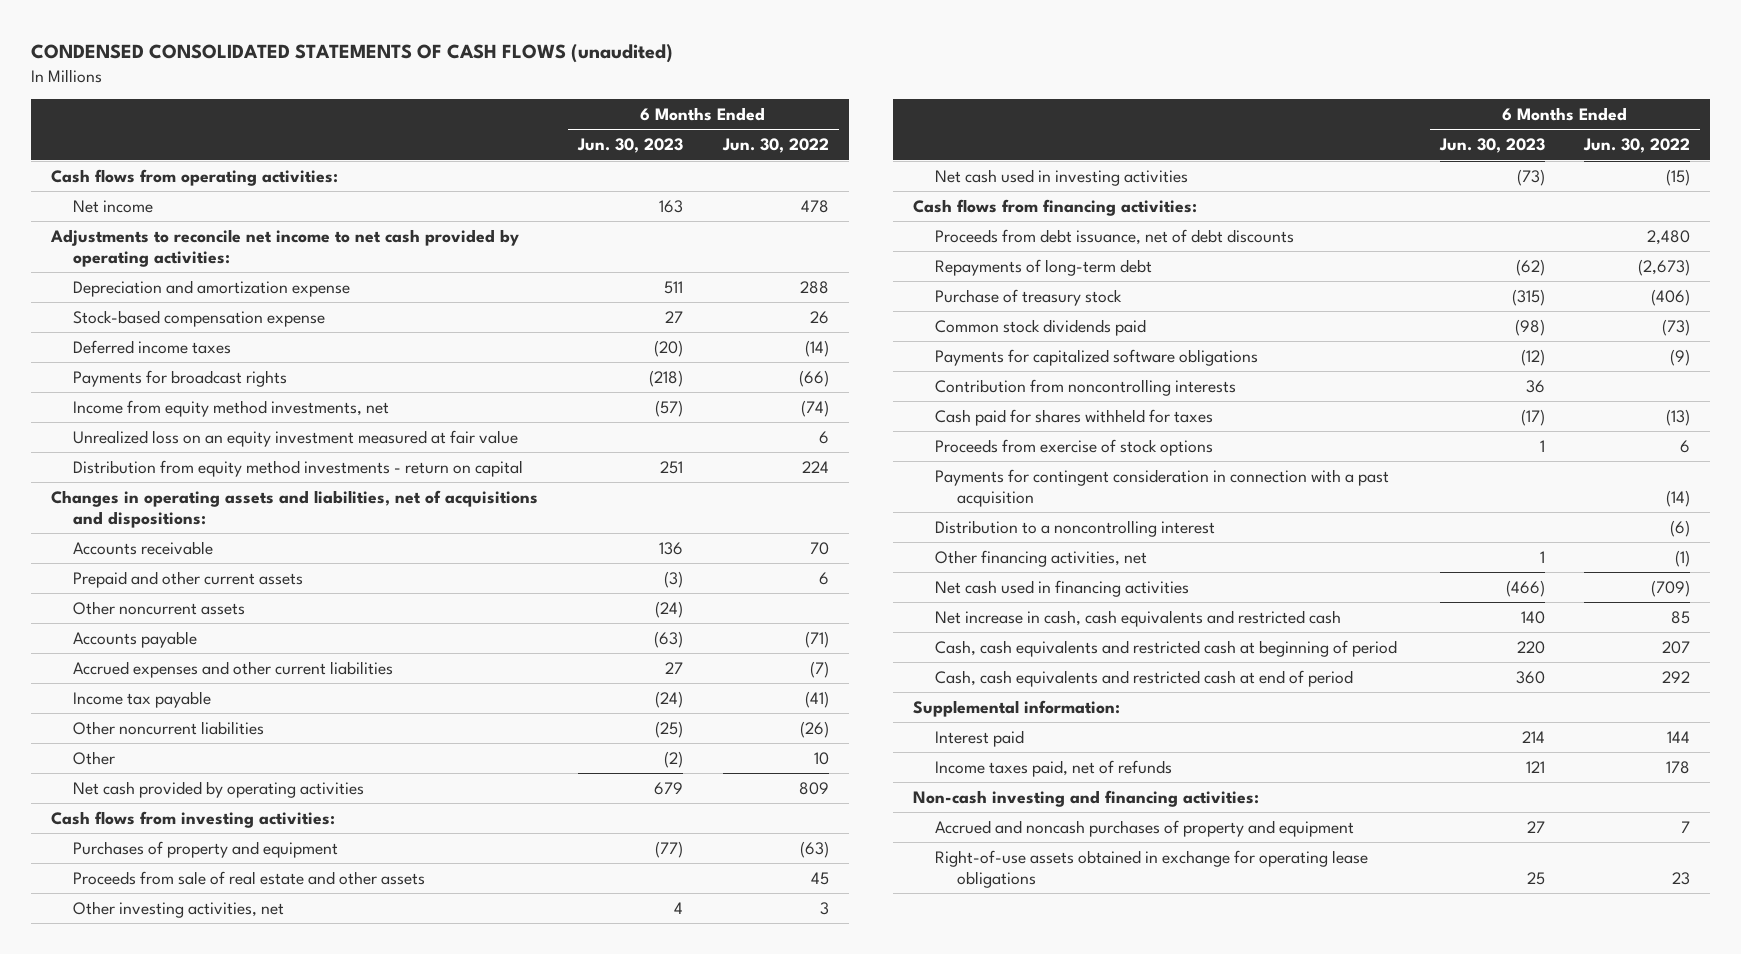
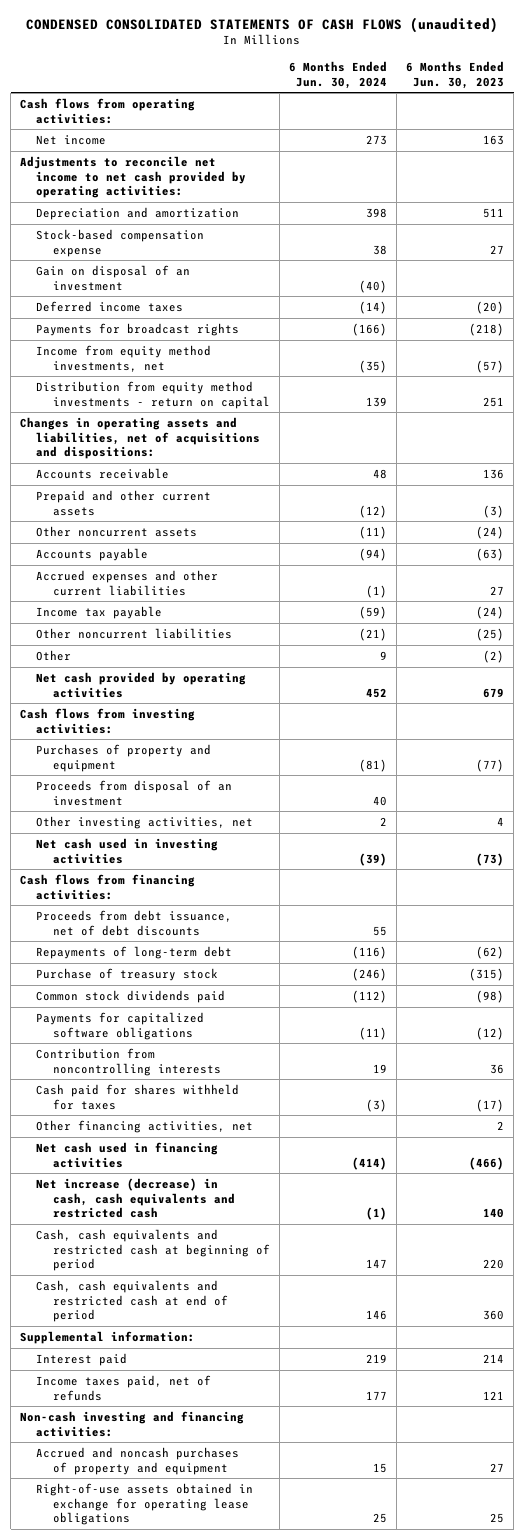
[721,138,829,154] Jun. 30, 2022 -> none
none -> [288,60,387,89] 6 Months Ended Jun. 30, 2024
[73,279,351,297] Depreciation and amortization expense -> [36,206,240,220] Depreciation and amortization
none -> [36,264,191,291] Gain on disposal of an investment
[73,429,519,447] Unrealized loss on an equity investment measured at fair value -> none
[73,870,426,885] Proceeds from sale of real estate and other assets -> none
none -> [36,779,233,806] Proceeds from disposal of an investment
[934,438,1213,456] Proceeds from exercise of stock options -> none
[934,468,1389,508] Payments for contingent consideration in connection with a past acquisition -> none
[934,519,1215,537] Distribution to a noncontrolling interest -> none
[1539,550,1545,563] 1 -> [497,1120,505,1130] 2
[934,609,1341,627] Net increase in cash, cash equivalents and restricted cash -> [36,1177,235,1219] Net increase (decrease) in cash, cash equivalents and restricted cash

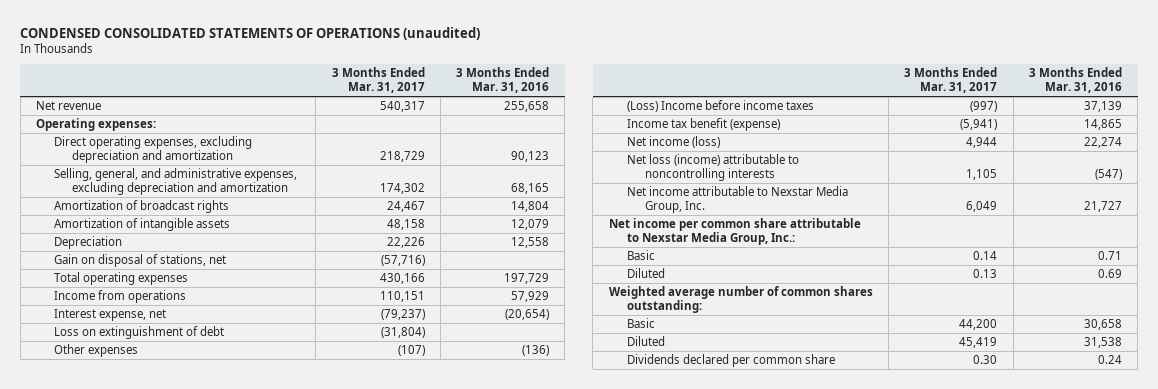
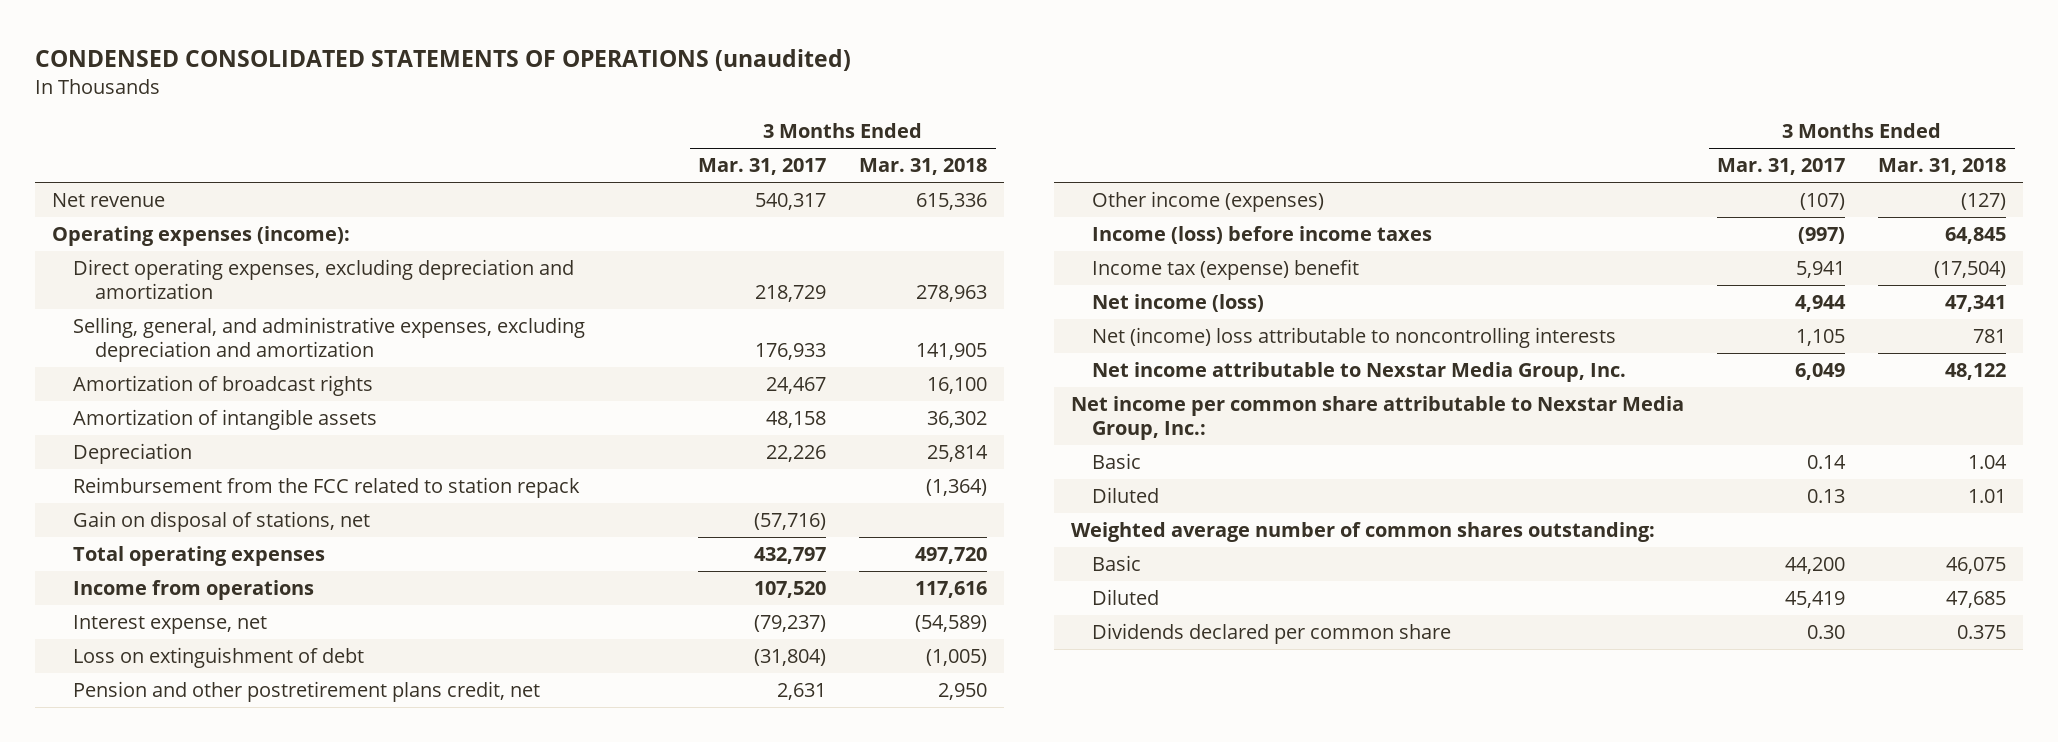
[456,66,550,94] 3 Months Ended Mar. 31, 2016 -> none
none -> [859,158,988,176] Mar. 31, 2018
[35,117,156,131] Operating expenses: -> [51,226,350,247] Operating expenses (income):
[379,183,425,195] 174,302 -> [755,342,827,360] 176,933
none -> [73,477,581,499] Reimbursement from the FCC related to station repack
[379,272,425,284] 430,166 -> [754,547,827,565] 432,797
[379,290,425,302] 110,151 -> [754,581,827,599] 107,520
none -> [73,681,541,703] Pension and other postretirement plans credit, net
[53,343,138,357] Other expenses -> [1092,191,1325,213] Other income (expenses)
[626,99,814,112] (Loss) Income before income taxes -> [1092,226,1433,245] Income (loss) before income taxes
[626,117,780,131] Income tax benefit (expense) -> [1092,259,1360,281] Income tax (expense) benefit
[960,118,998,130] (5,941) -> [1795,261,1845,279] 5,941
[626,153,799,182] Net loss (income) attributable to noncontrolling interests -> [1092,327,1617,349] Net (income) loss attributable to noncontrolling interests

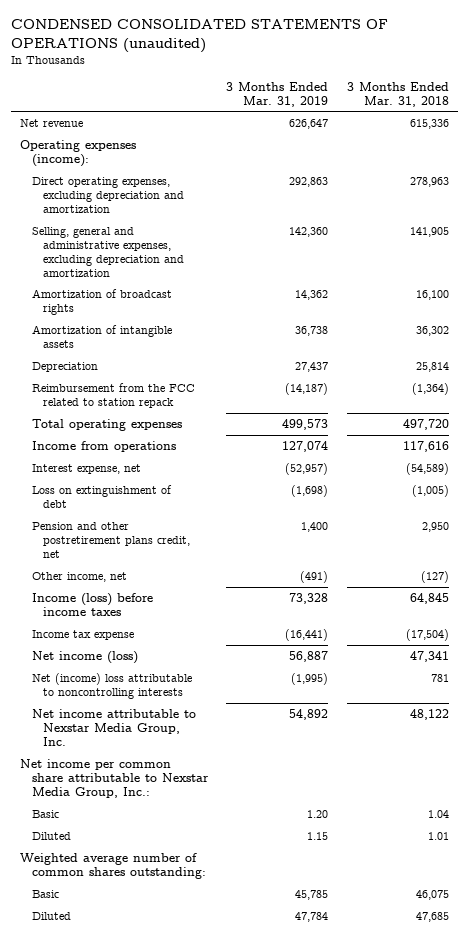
[698,158,827,176] Mar. 31, 2017 -> none
none -> [226,81,329,107] 3 Months Ended Mar. 31, 2019
[73,317,586,362] Selling, general, and administrative expenses, excluding depreciation and amortization -> [31,227,185,277] Selling, general and administrative expenses, excluding depreciation and amortization
[73,511,371,533] Gain on disposal of stations, net -> none
[1092,191,1325,213] Other income (expenses) -> [31,572,127,583] Other income, net
[1092,259,1360,281] Income tax (expense) benefit -> [31,630,134,641] Income tax expense
[1092,623,1452,645] Dividends declared per common share -> none

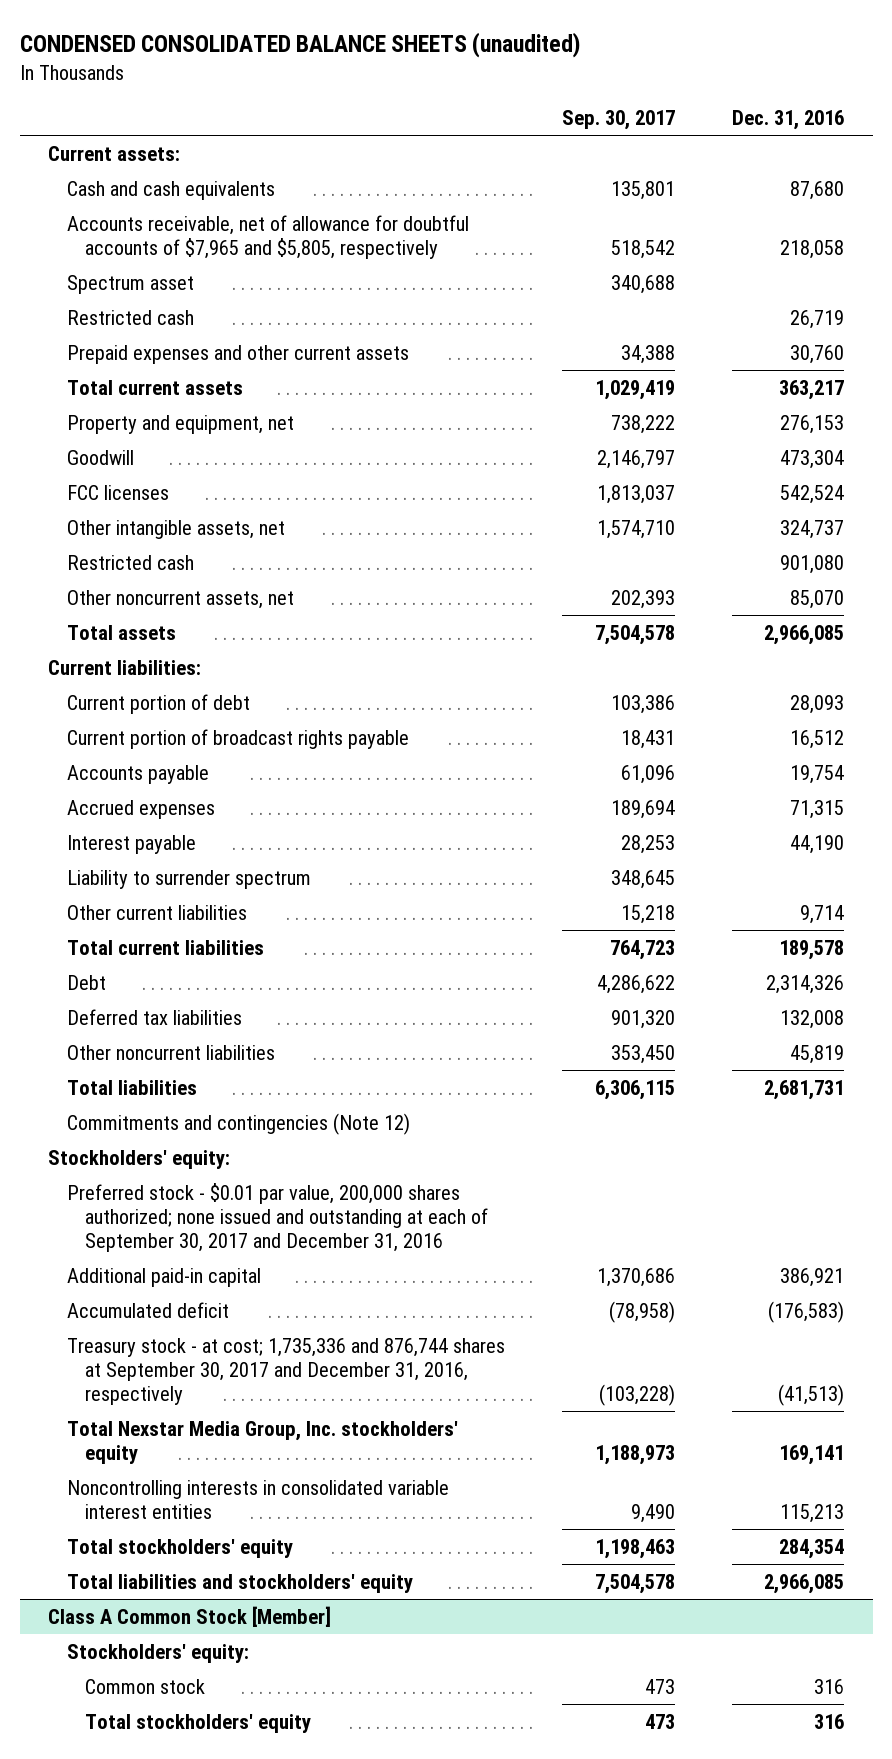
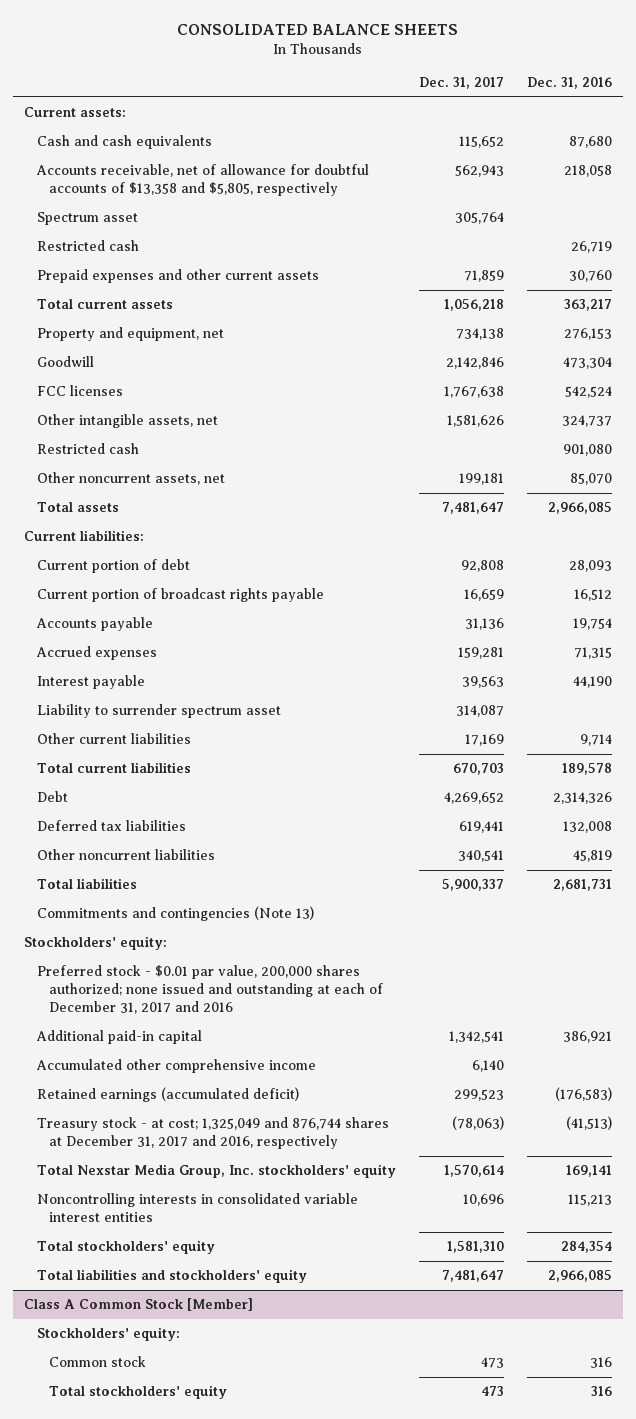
[19,31,580,58] CONDENSED CONSOLIDATED BALANCE SHEETS (unaudited) -> [177,23,459,35] CONSOLIDATED BALANCE SHEETS
[561,110,675,131] Sep. 30, 2017 -> none
none -> [418,77,504,90] Dec. 31, 2017
[66,214,469,259] Accounts receivable, net of allowance for doubtful accounts of $7,965 and $5,805, respectively -> [35,164,369,197] Accounts receivable, net of allowance for doubtful accounts of $13,358 and $5,805, respectively
[66,869,311,889] Liability to surrender spectrum -> [36,704,281,719] Liability to surrender spectrum asset
[66,1112,410,1135] Commitments and contingencies (Note 12) -> [36,906,314,922] Commitments and contingencies (Note 13)
[66,1182,489,1252] Preferred stock - $0.01 par value, 200,000 shares authorized; none issued and outstanding at each of September 30, 2017 and December 31, 2016 -> [36,965,384,1015] Preferred stock - $0.01 par value, 200,000 shares authorized; none issued and outstanding at each of December 31, 2017 and 2016
none -> [35,1059,316,1074] Accumulated other comprehensive income
[66,1301,229,1318] Accumulated deficit -> [36,1087,299,1103] Retained earnings (accumulated deficit)
[66,1337,505,1405] Treasury stock - at cost; 1,735,336 and 876,744 shares at September 30, 2017 and December 31, 2016, respectively -> [36,1117,389,1150] Treasury stock - at cost; 1,325,049 and 876,744 shares at December 31, 2017 and 2016, respectively

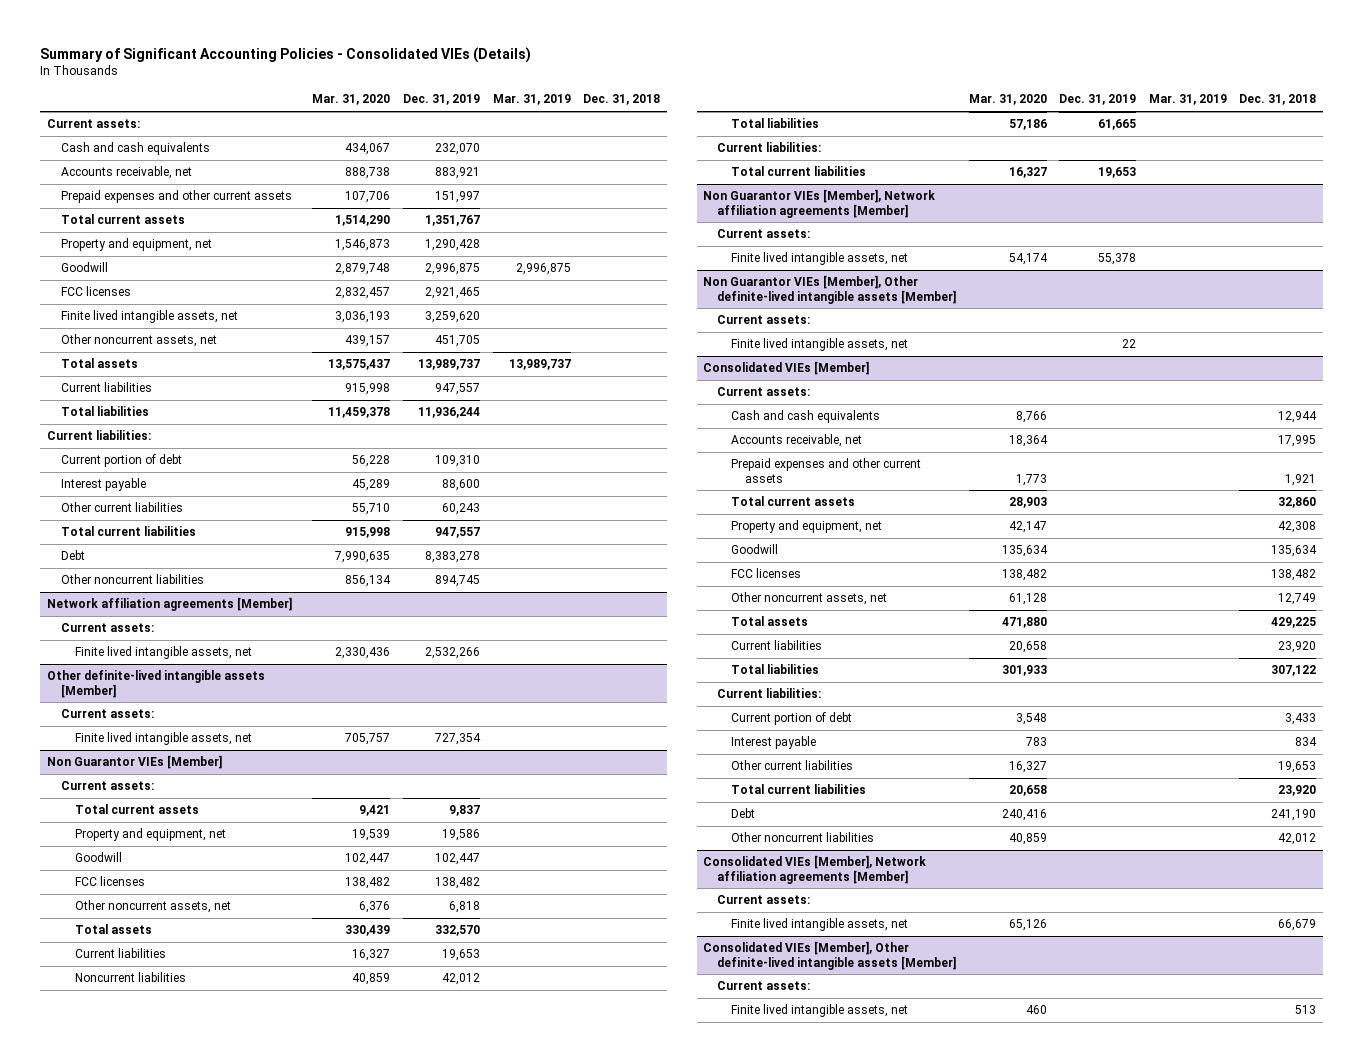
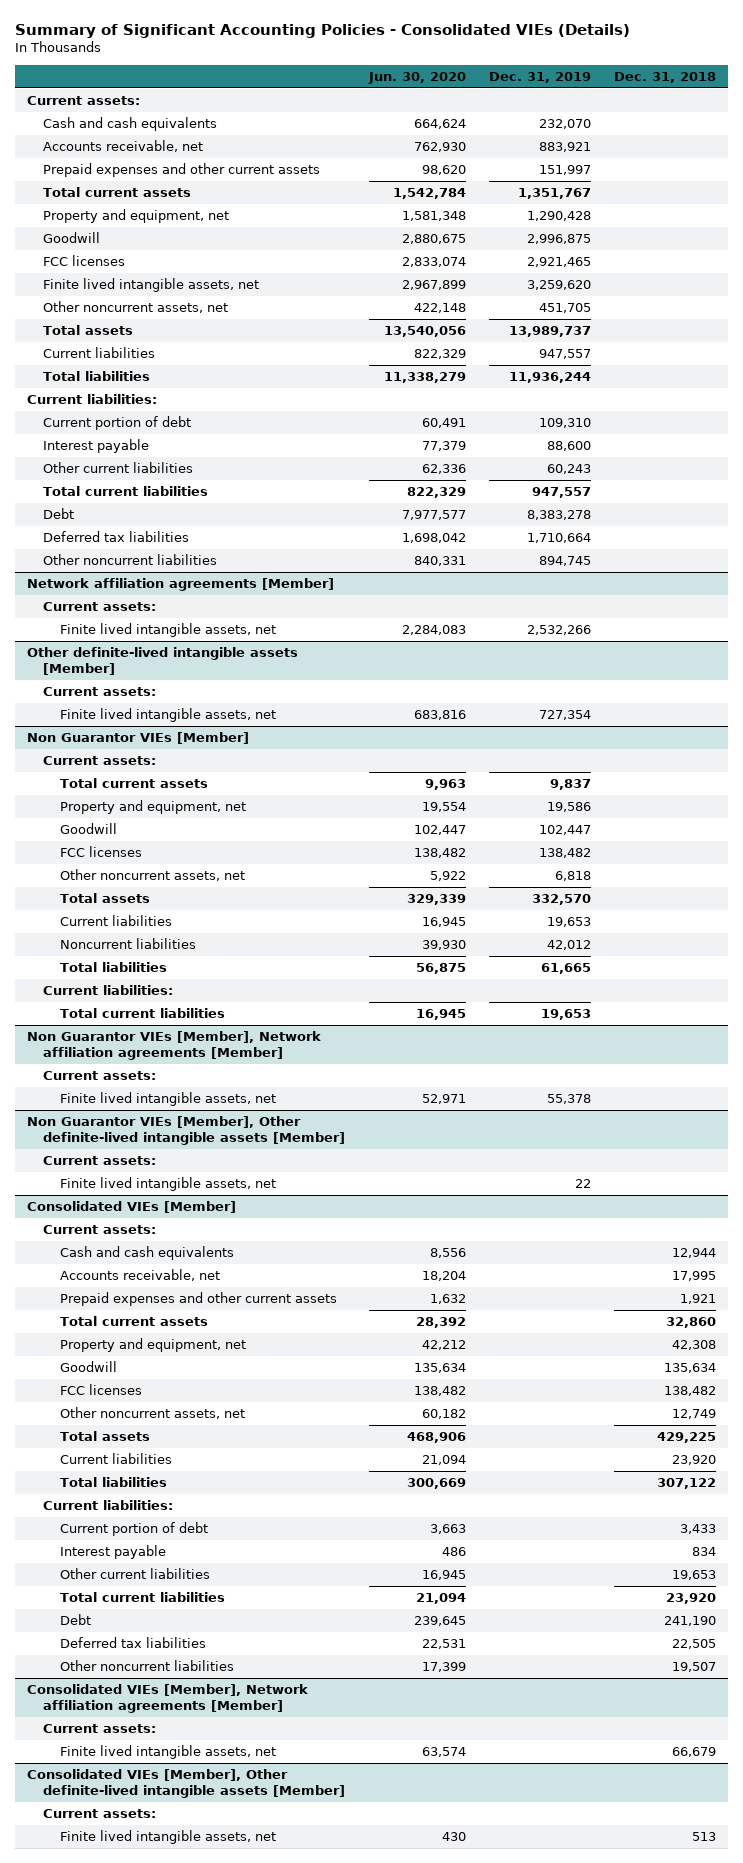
[312,94,391,106] Mar. 31, 2020 -> none
[492,94,571,106] Mar. 31, 2019 -> none
none -> [367,71,466,84] Jun. 30, 2020
none -> [43,531,190,543] Deferred tax liabilities
none -> [60,1637,207,1649] Deferred tax liabilities
[1278,833,1317,846] 42,012 -> [672,1662,717,1673] 19,507

